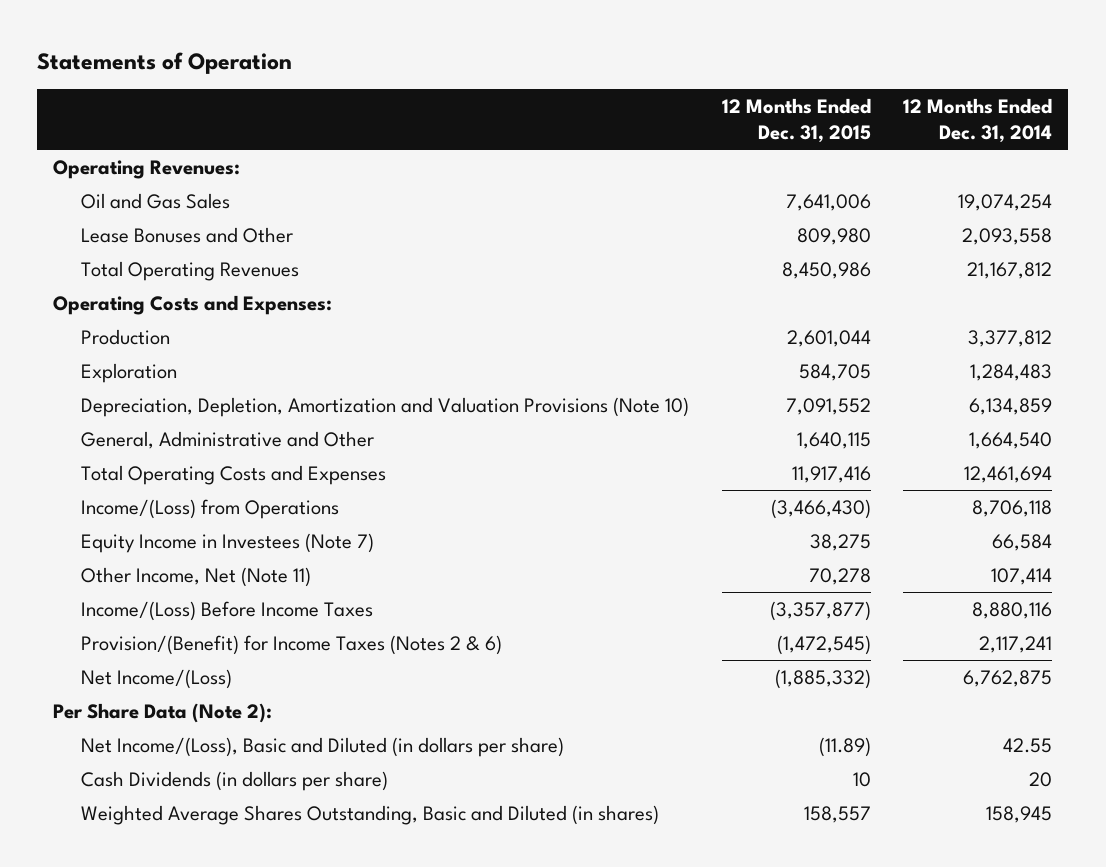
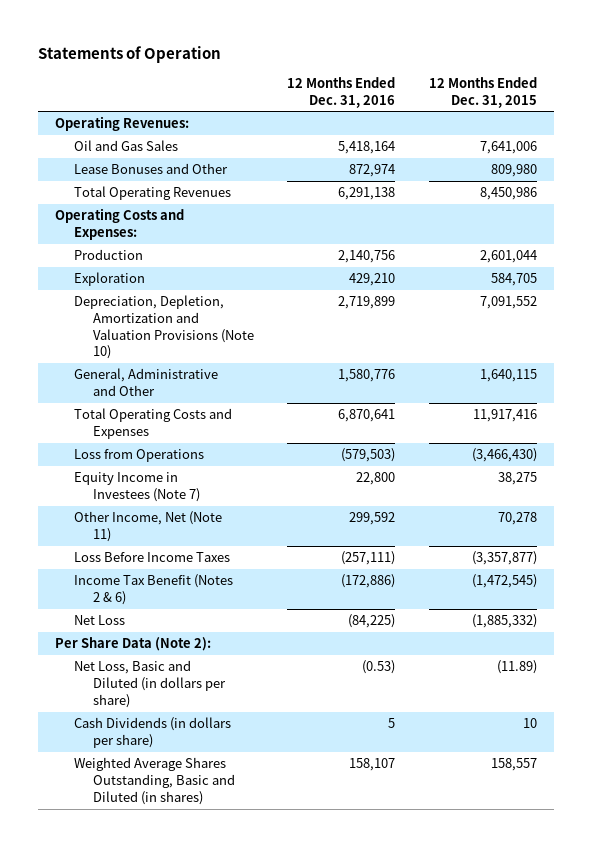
[903,98,1053,144] 12 Months Ended Dec. 31, 2014 -> none
none -> [287,76,396,108] 12 Months Ended Dec. 31, 2016
[80,498,339,519] Income/(Loss) from Operations -> [73,449,204,463] Loss from Operations
[80,600,373,621] Income/(Loss) Before Income Taxes -> [73,552,230,563] Loss Before Income Taxes
[80,634,502,655] Provision/(Benefit) for Income Taxes (Notes 2 & 6) -> [73,574,233,606] Income Tax Benefit (Notes 2 & 6)
[80,668,232,689] Net Income/(Loss) -> [73,615,125,626] Net Loss
[80,736,564,757] Net Income/(Loss), Basic and Diluted (in dollars per share) -> [73,660,226,708] Net Loss, Basic and Diluted (in dollars per share)

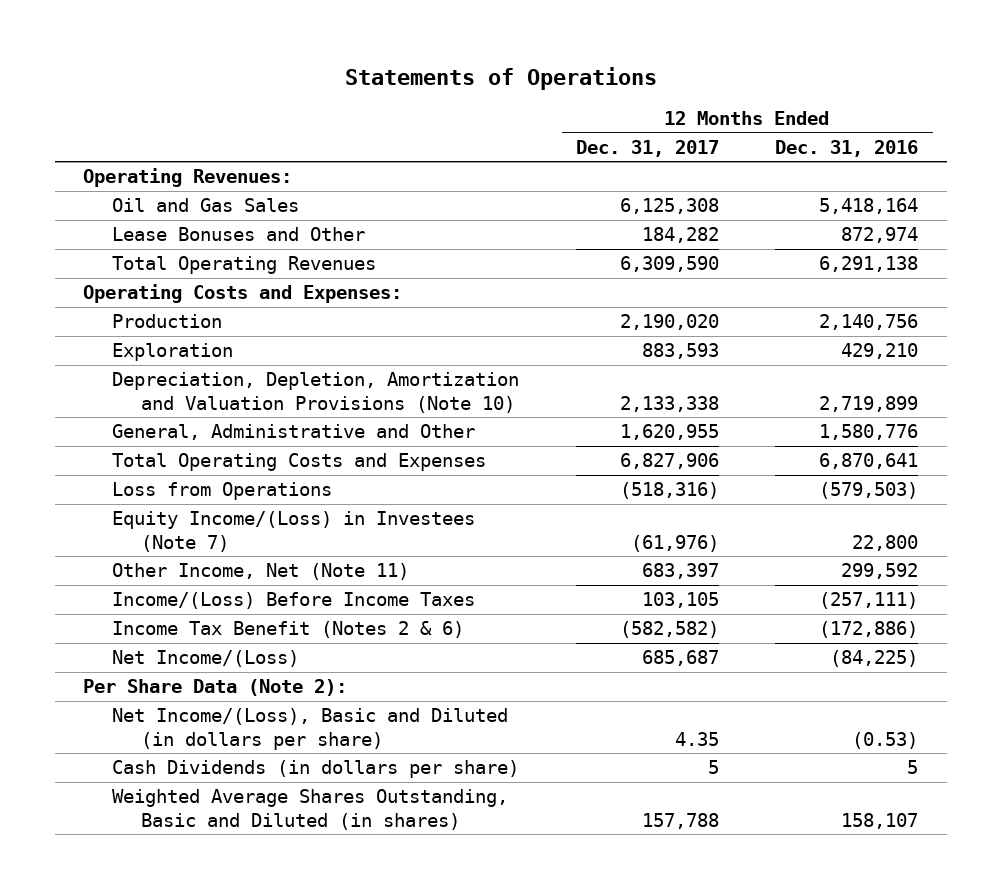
[38,45,222,63] Statements of Operation -> [344,66,657,90] Statements of Operations
[428,76,537,108] 12 Months Ended Dec. 31, 2015 -> none
none -> [575,139,719,157] Dec. 31, 2017
[73,472,200,503] Equity Income in Investees (Note 7) -> [112,511,476,552] Equity Income/(Loss) in Investees (Note 7)
[73,552,230,563] Loss Before Income Taxes -> [112,592,476,610] Income/(Loss) Before Income Taxes
[73,615,125,626] Net Loss -> [112,650,300,668] Net Income/(Loss)
[73,660,226,708] Net Loss, Basic and Diluted (in dollars per share) -> [112,708,509,750] Net Income/(Loss), Basic and Diluted (in dollars per share)

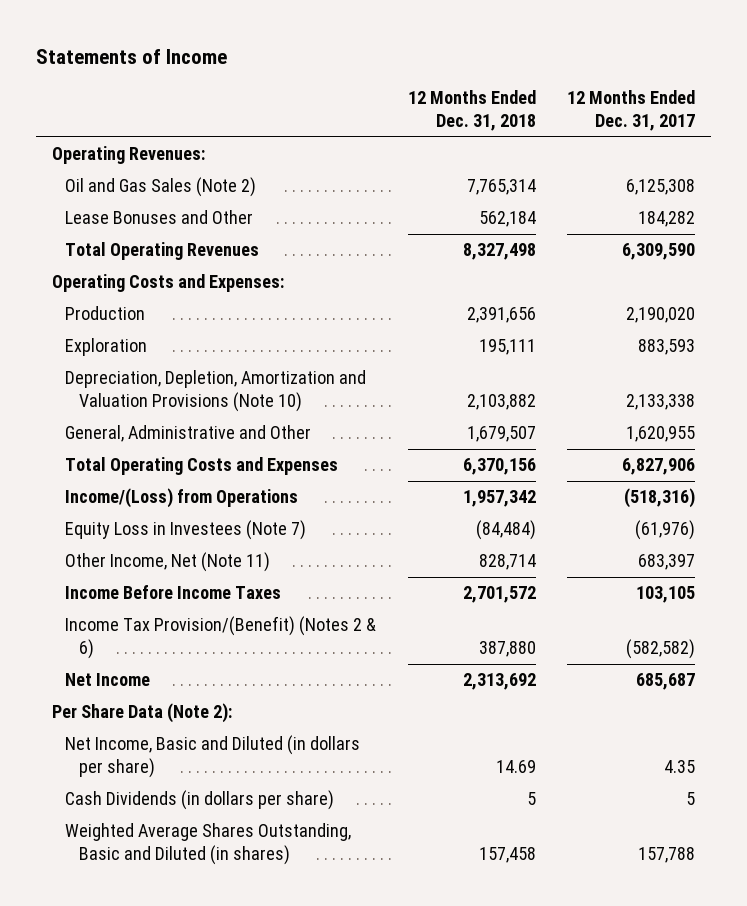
[344,66,657,90] Statements of Operations -> [36,48,228,64] Statements of Income
[775,139,919,157] Dec. 31, 2016 -> none
none -> [407,90,536,131] 12 Months Ended Dec. 31, 2018
[112,198,300,213] Oil and Gas Sales -> [65,177,257,198] Oil and Gas Sales (Note 2)
[112,482,333,501] Loss from Operations -> [65,488,299,509] Income/(Loss) from Operations
[112,511,476,552] Equity Income/(Loss) in Investees (Note 7) -> [65,520,307,541] Equity Loss in Investees (Note 7)
[112,592,476,610] Income/(Loss) Before Income Taxes -> [65,585,282,600] Income Before Income Taxes
[112,621,465,639] Income Tax Benefit (Notes 2 & 6) -> [65,616,377,660] Income Tax Provision/(Benefit) (Notes 2 & 6)
[112,650,300,668] Net Income/(Loss) -> [65,673,151,687] Net Income
[112,708,509,750] Net Income/(Loss), Basic and Diluted (in dollars per share) -> [65,735,361,779] Net Income, Basic and Diluted (in dollars per share)

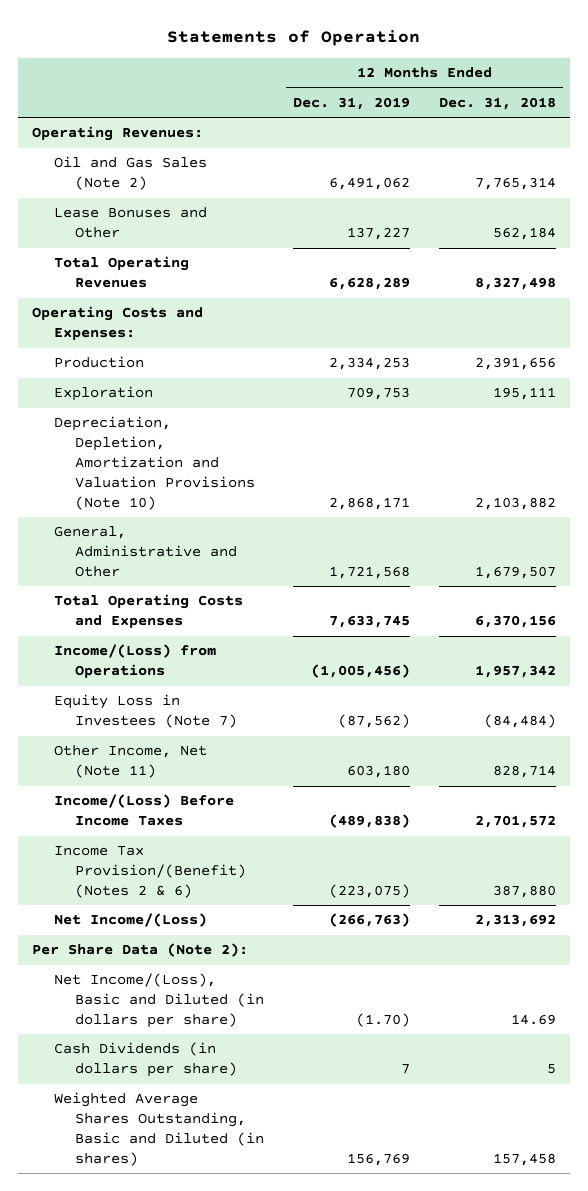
[36,48,228,64] Statements of Income -> [166,29,420,46] Statements of Operation
[566,90,695,131] 12 Months Ended Dec. 31, 2017 -> none
none -> [293,96,411,110] Dec. 31, 2019
[65,585,282,600] Income Before Income Taxes -> [53,794,234,827] Income/(Loss) Before Income Taxes
[65,673,151,687] Net Income -> [53,913,207,928] Net Income/(Loss)
[65,735,361,779] Net Income, Basic and Diluted (in dollars per share) -> [53,973,265,1029] Net Income/(Loss), Basic and Diluted (in dollars per share)

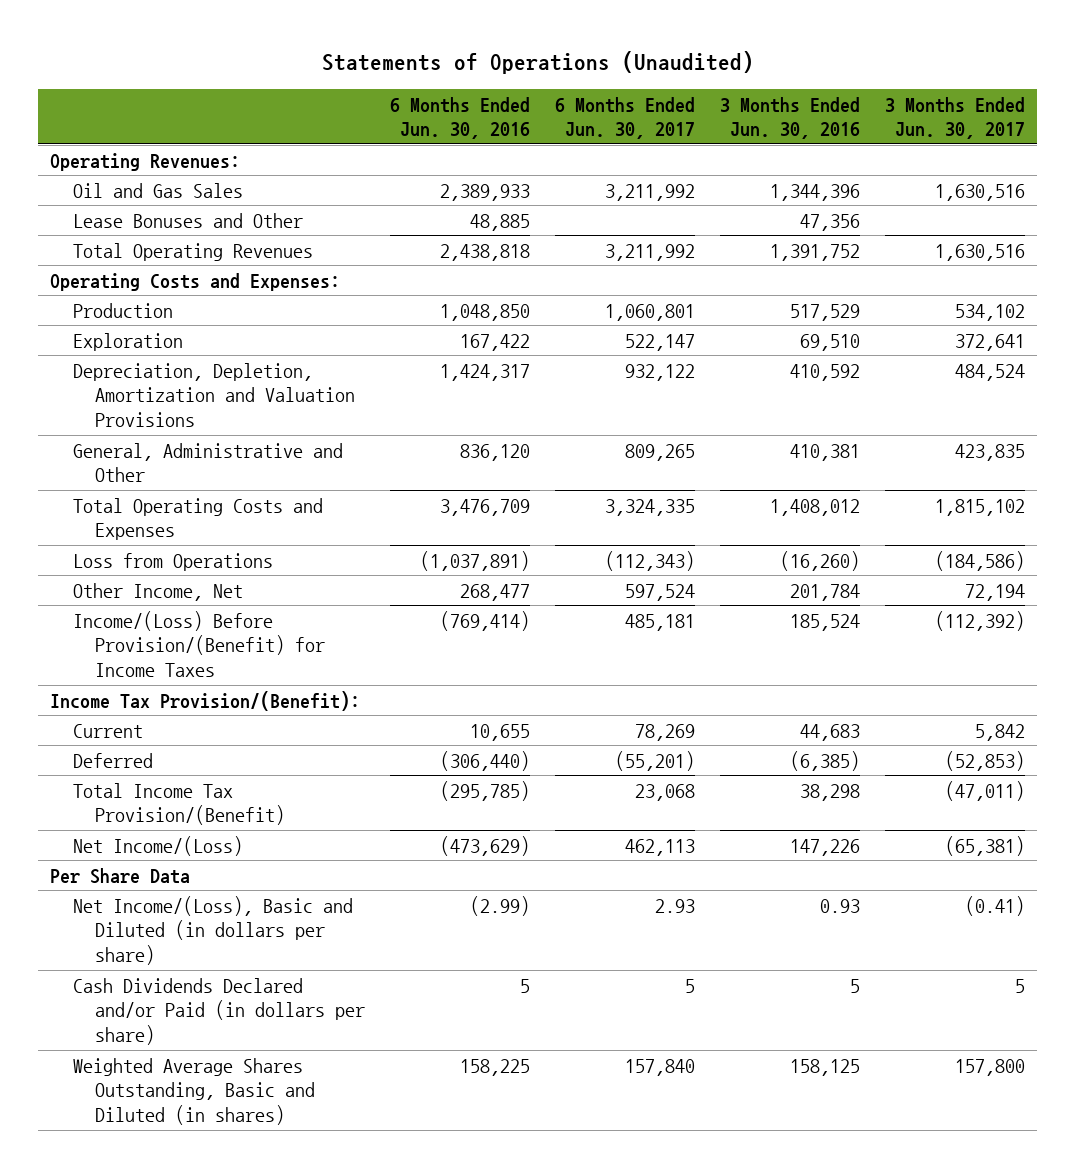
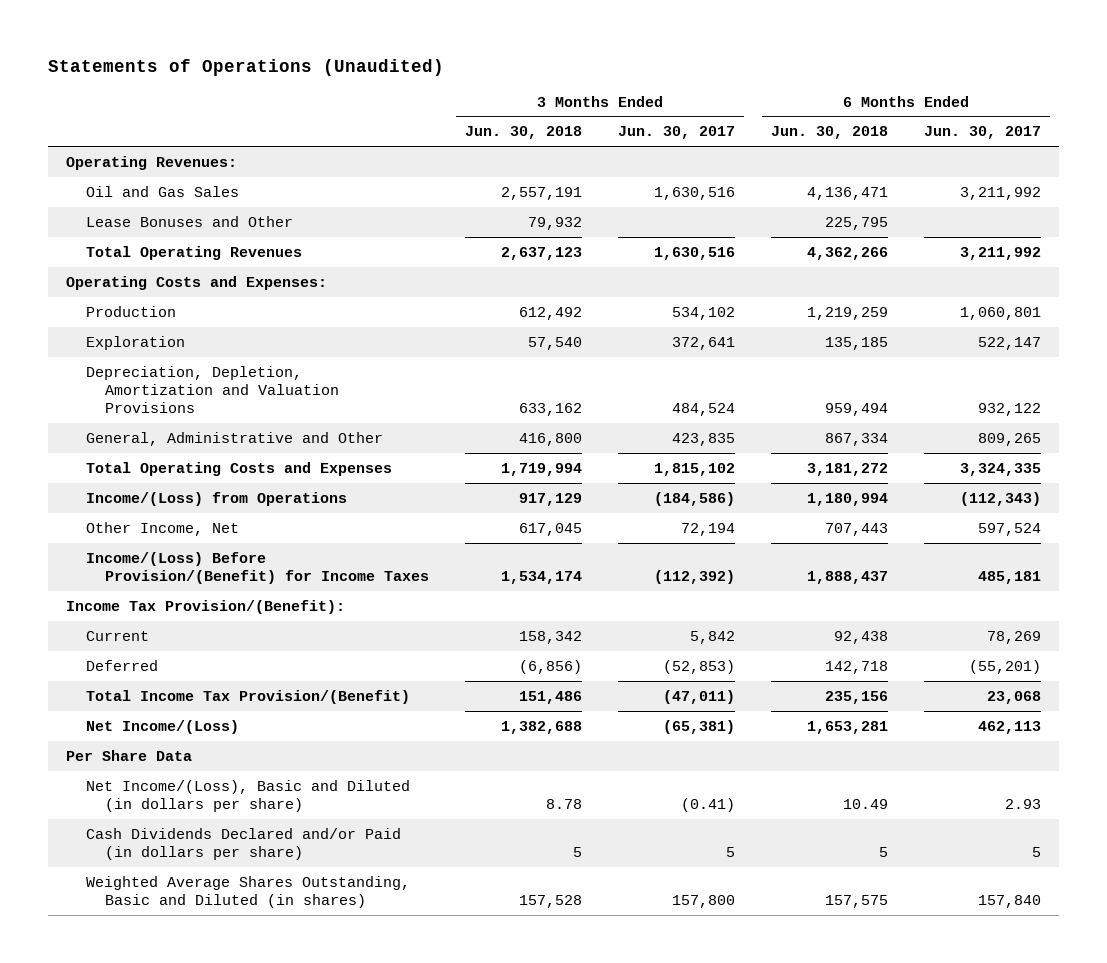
[390,96,531,140] 6 Months Ended Jun. 30, 2016 -> none
[719,96,860,140] 3 Months Ended Jun. 30, 2016 -> none
none -> [465,126,583,140] Jun. 30, 2018
none -> [770,126,888,140] Jun. 30, 2018
[72,552,273,571] Loss from Operations -> [85,491,347,506] Income/(Loss) from Operations

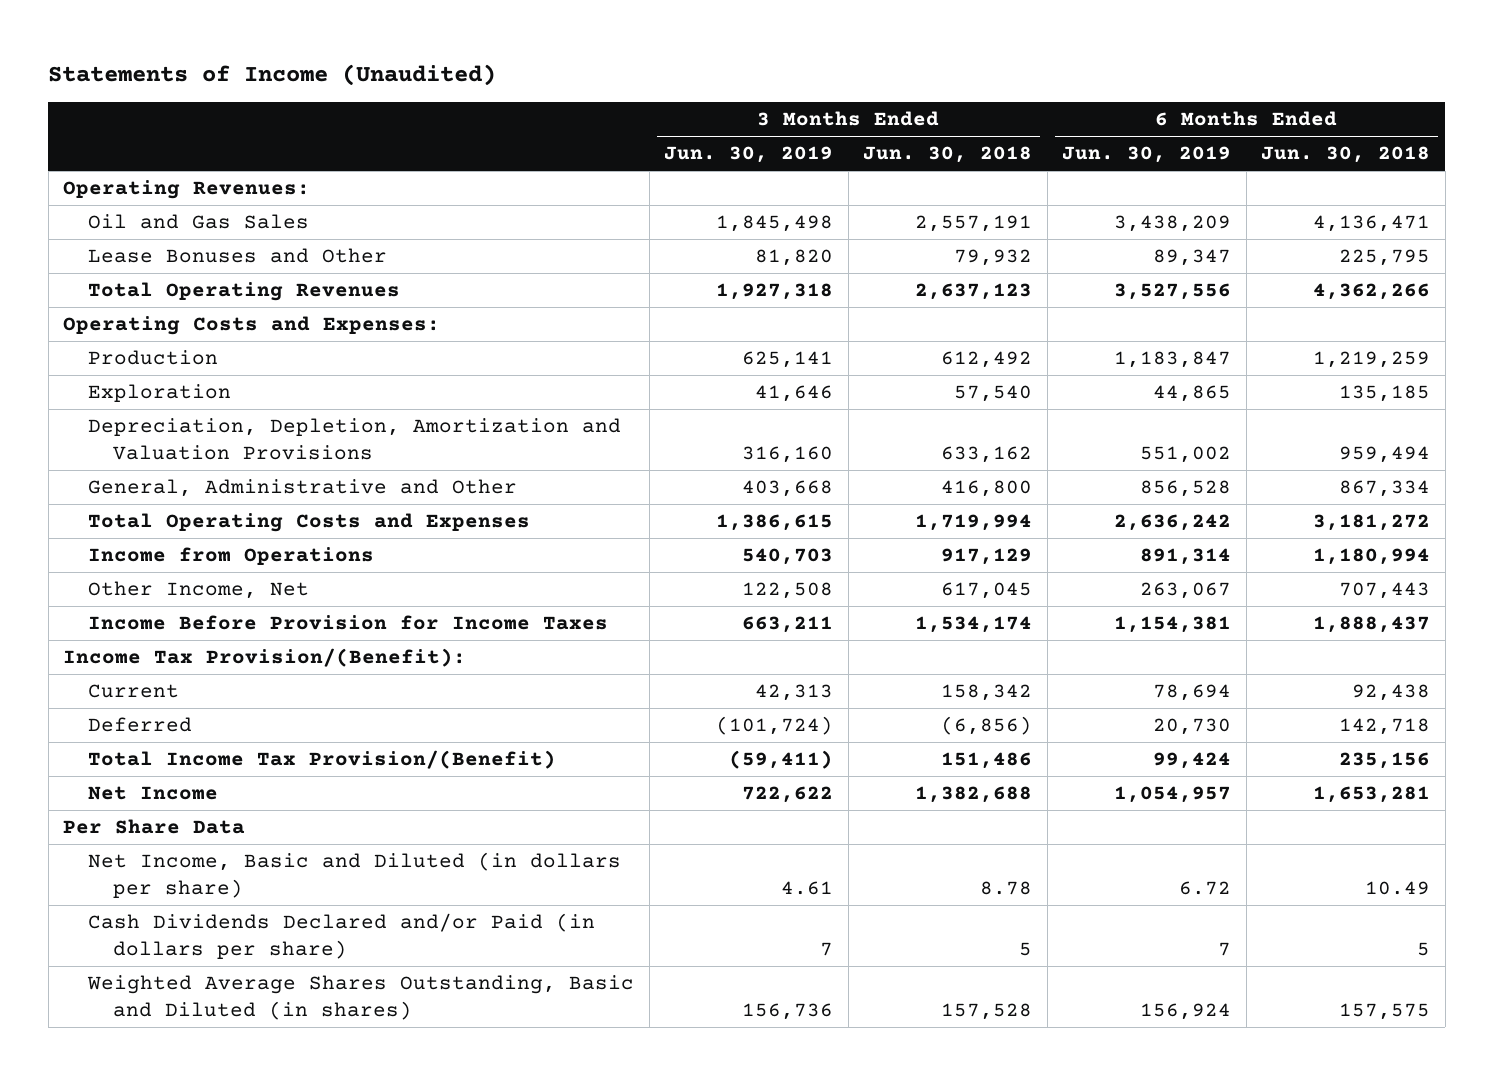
[48,58,445,76] Statements of Operations (Unaudited) -> [48,63,497,86] Statements of Income (Unaudited)
[618,126,736,140] Jun. 30, 2017 -> none
[923,126,1041,140] Jun. 30, 2017 -> none
none -> [664,146,834,164] Jun. 30, 2019
none -> [1062,146,1232,164] Jun. 30, 2019
[85,491,347,506] Income/(Loss) from Operations -> [88,547,375,566] Income from Operations
[85,551,430,584] Income/(Loss) Before Provision/(Benefit) for Income Taxes -> [88,615,609,631] Income Before Provision for Income Taxes
[85,719,239,734] Net Income/(Loss) -> [88,786,219,801] Net Income
[85,779,410,812] Net Income/(Loss), Basic and Diluted (in dollars per share) -> [88,852,622,899] Net Income, Basic and Diluted (in dollars per share)

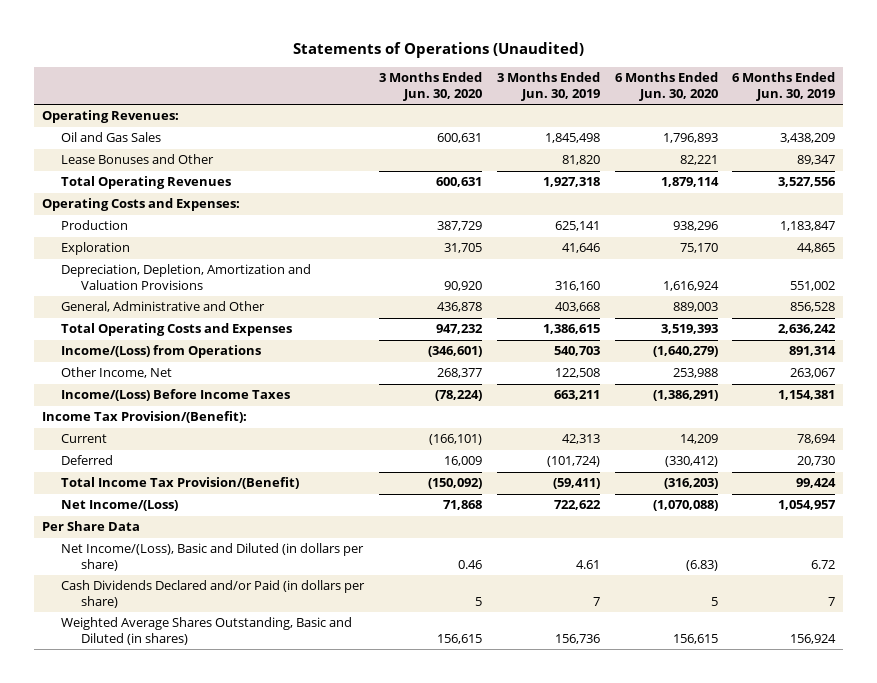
[48,63,497,86] Statements of Income (Unaudited) -> [292,42,584,59] Statements of Operations (Unaudited)
[863,146,1033,164] Jun. 30, 2018 -> none
[1261,146,1431,164] Jun. 30, 2018 -> none
none -> [378,72,482,101] 3 Months Ended Jun. 30, 2020
none -> [614,72,718,101] 6 Months Ended Jun. 30, 2020
[88,547,375,566] Income from Operations -> [61,345,262,359] Income/(Loss) from Operations
[88,615,609,631] Income Before Provision for Income Taxes -> [61,389,291,402] Income/(Loss) Before Income Taxes
[88,786,219,801] Net Income -> [61,500,179,512] Net Income/(Loss)
[88,852,622,899] Net Income, Basic and Diluted (in dollars per share) -> [61,543,365,571] Net Income/(Loss), Basic and Diluted (in dollars per share)

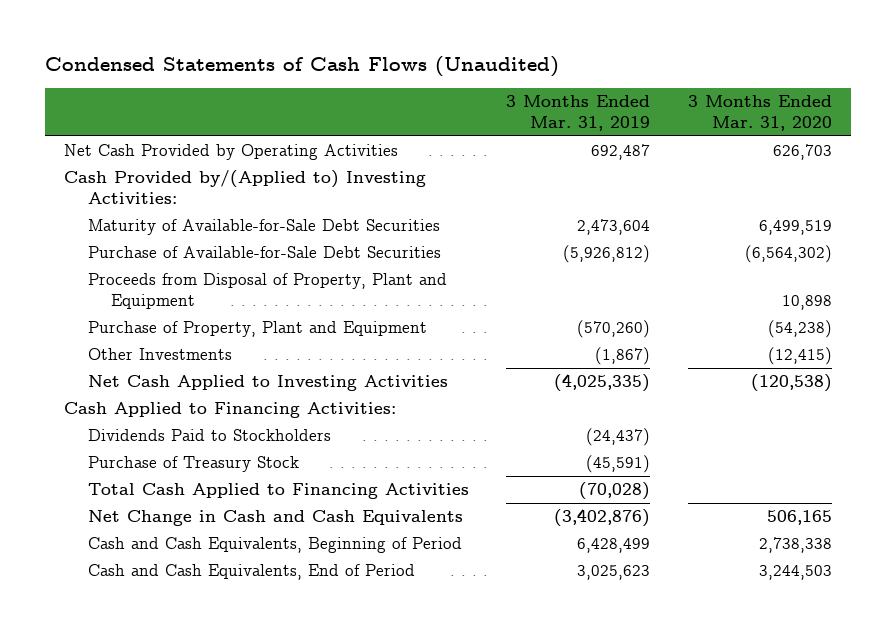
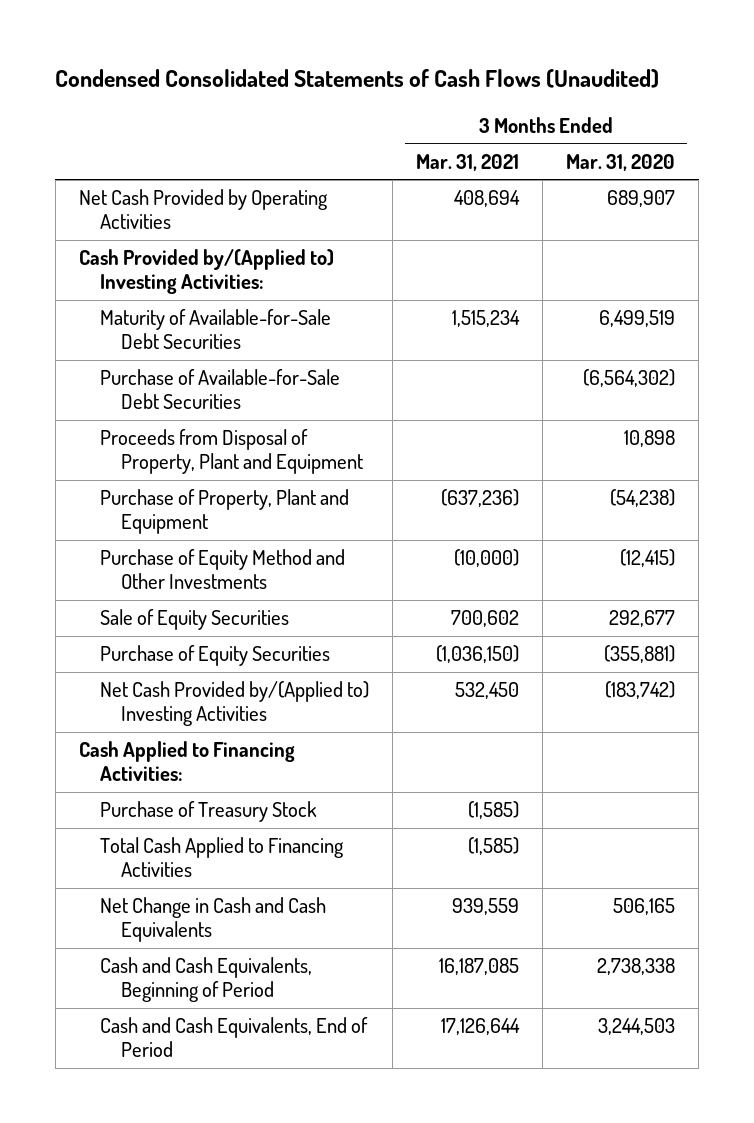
[44,55,559,77] Condensed Statements of Cash Flows (Unaudited) -> [55,68,660,88] Condensed Consolidated Statements of Cash Flows (Unaudited)
[506,94,651,131] 3 Months Ended Mar. 31, 2019 -> none
none -> [416,153,520,171] Mar. 31, 2021
[773,144,833,161] 626,703 -> [607,190,676,208] 689,907
[87,348,232,361] Other Investments -> [100,549,346,589] Purchase of Equity Method and Other Investments
none -> [100,609,290,631] Sale of Equity Securities
none -> [100,645,331,667] Purchase of Equity Securities
[87,375,448,392] Net Cash Applied to Investing Activities -> [100,681,370,726] Net Cash Provided by/(Applied to) Investing Activities
[751,374,833,393] (120,538) -> [605,681,676,700] (183,742)
[87,429,331,442] Dividends Paid to Stockholders -> none

